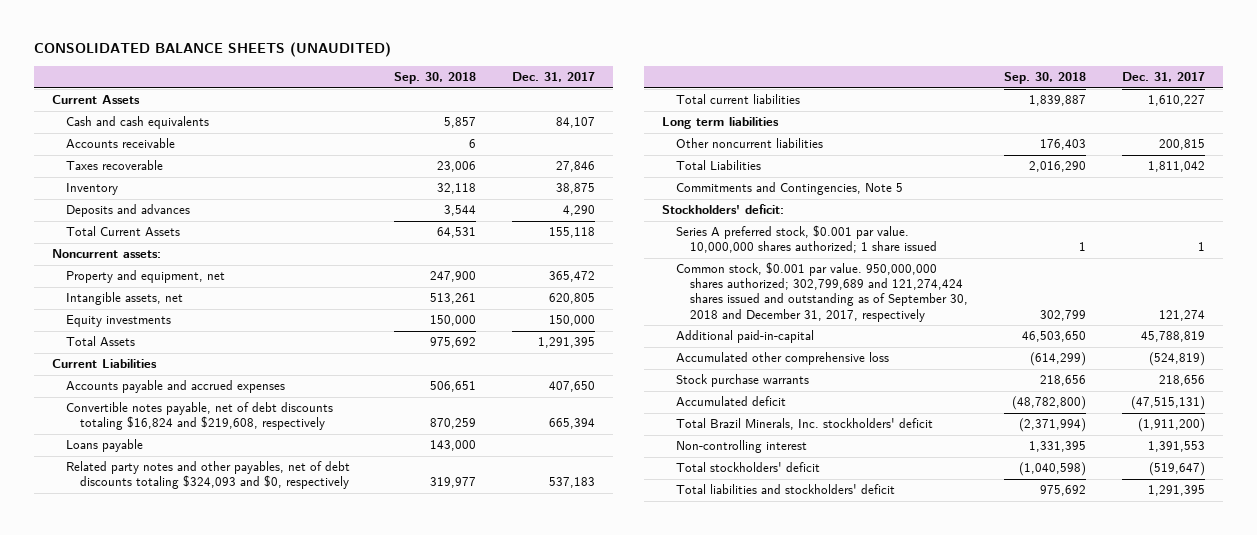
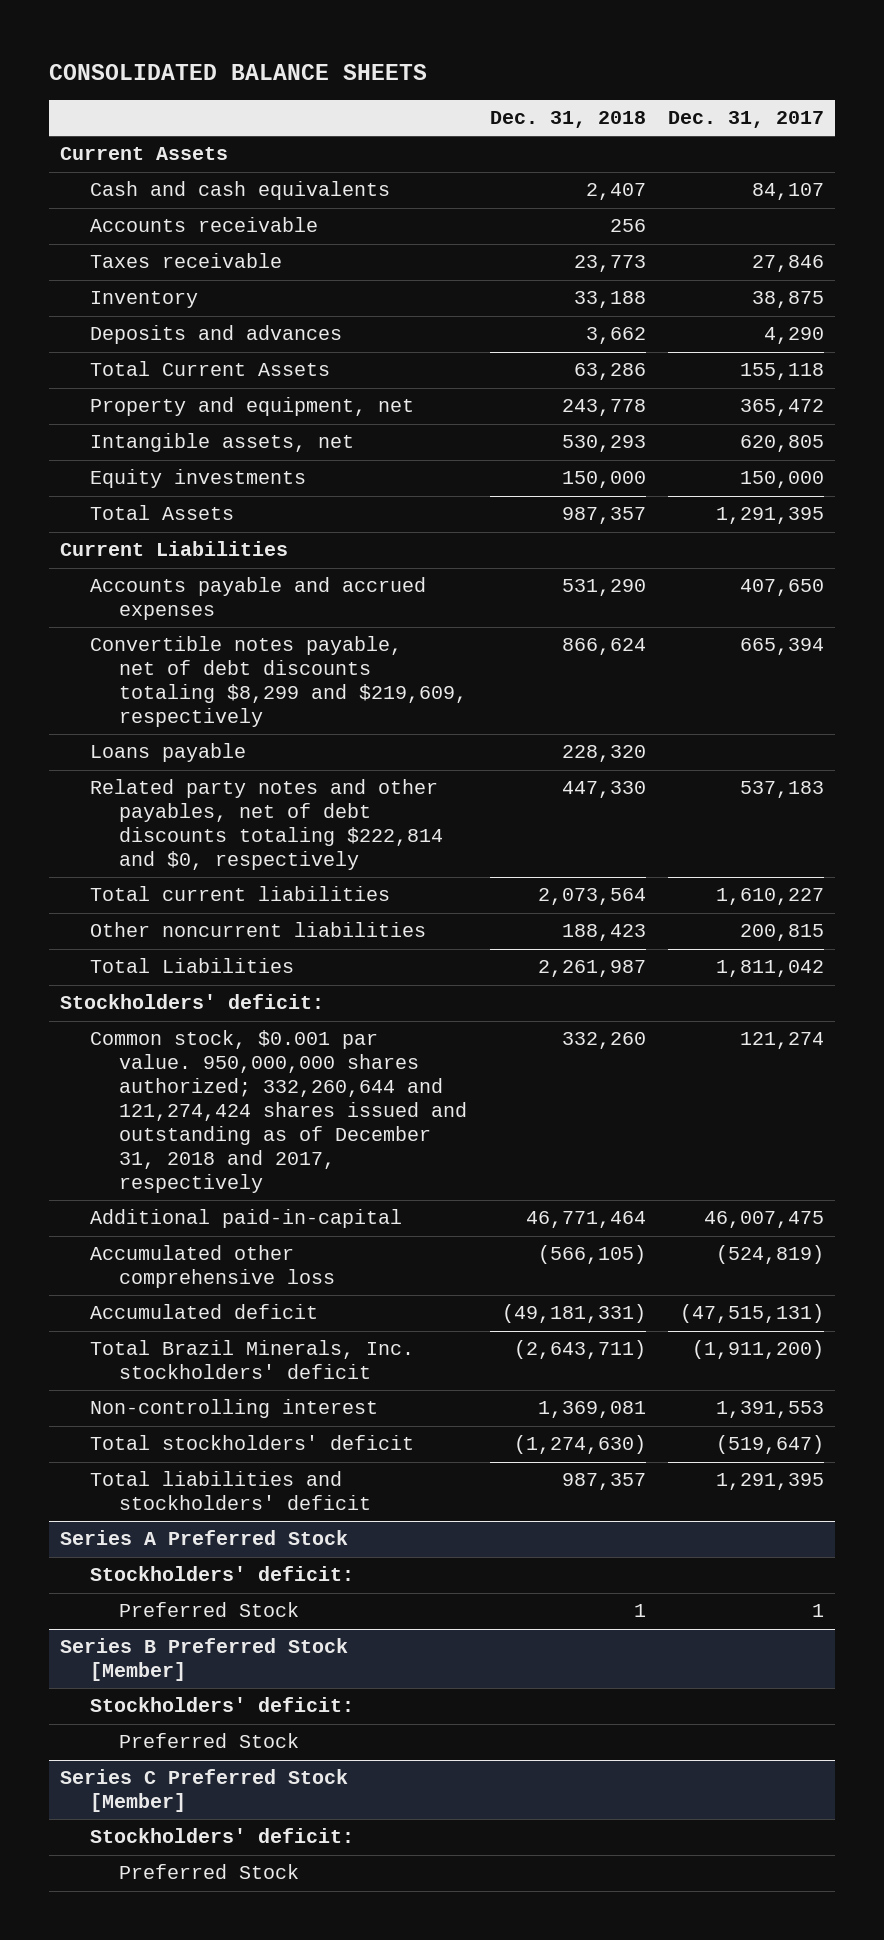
[34,42,392,58] CONSOLIDATED BALANCE SHEETS (UNAUDITED) -> [48,63,427,80] CONSOLIDATED BALANCE SHEETS
[394,71,477,84] Sep. 30, 2018 -> none
none -> [489,111,646,129] Dec. 31, 2018
[66,160,164,171] Taxes recoverable -> [89,253,282,269] Taxes receivable
[52,249,162,259] Noncurrent assets: -> none
[66,402,334,431] Convertible notes payable, net of debt discounts totaling $16,824 and $219,608, respectively -> [89,636,468,727] Convertible notes payable, net of debt discounts totaling $8,299 and $219,609, respectively
[66,461,351,490] Related party notes and other payables, net of debt discounts totaling $324,093 and $0, respectively -> [89,779,444,870] Related party notes and other payables, net of debt discounts totaling $222,814 and $0, respectively
[662,117,780,130] Long term liabilities -> none
[675,182,903,196] Commitments and Contingencies, Note 5 -> none
[675,225,937,254] Series A preferred stock, $0.001 par value. 10,000,000 shares authorized; 1 share issued -> none
[675,262,968,322] Common stock, $0.001 par value. 950,000,000 shares authorized; 302,799,689 and 121,274,424 shares issued and outstanding as of September 30, 2018 and December 31, 2017, respectively -> [89,1030,468,1193] Common stock, $0.001 par value. 950,000,000 shares authorized; 332,260,644 and 121,274,424 shares issued and outstanding as of December 31, 2018 and 2017, respectively
[1141,331,1206,343] 45,788,819 -> [703,1211,824,1229] 46,007,475
[675,374,809,388] Stock purchase warrants -> none
none -> [60,1530,349,1546] Series A Preferred Stock
none -> [89,1566,354,1582] Stockholders' deficit:
none -> [119,1602,300,1618] Preferred Stock
none -> [60,1638,349,1682] Series B Preferred Stock [Member]
none -> [89,1697,354,1713] Stockholders' deficit:
none -> [119,1733,300,1749] Preferred Stock
none -> [60,1769,349,1813] Series C Preferred Stock [Member]
none -> [89,1828,354,1844] Stockholders' deficit:
none -> [119,1864,300,1880] Preferred Stock

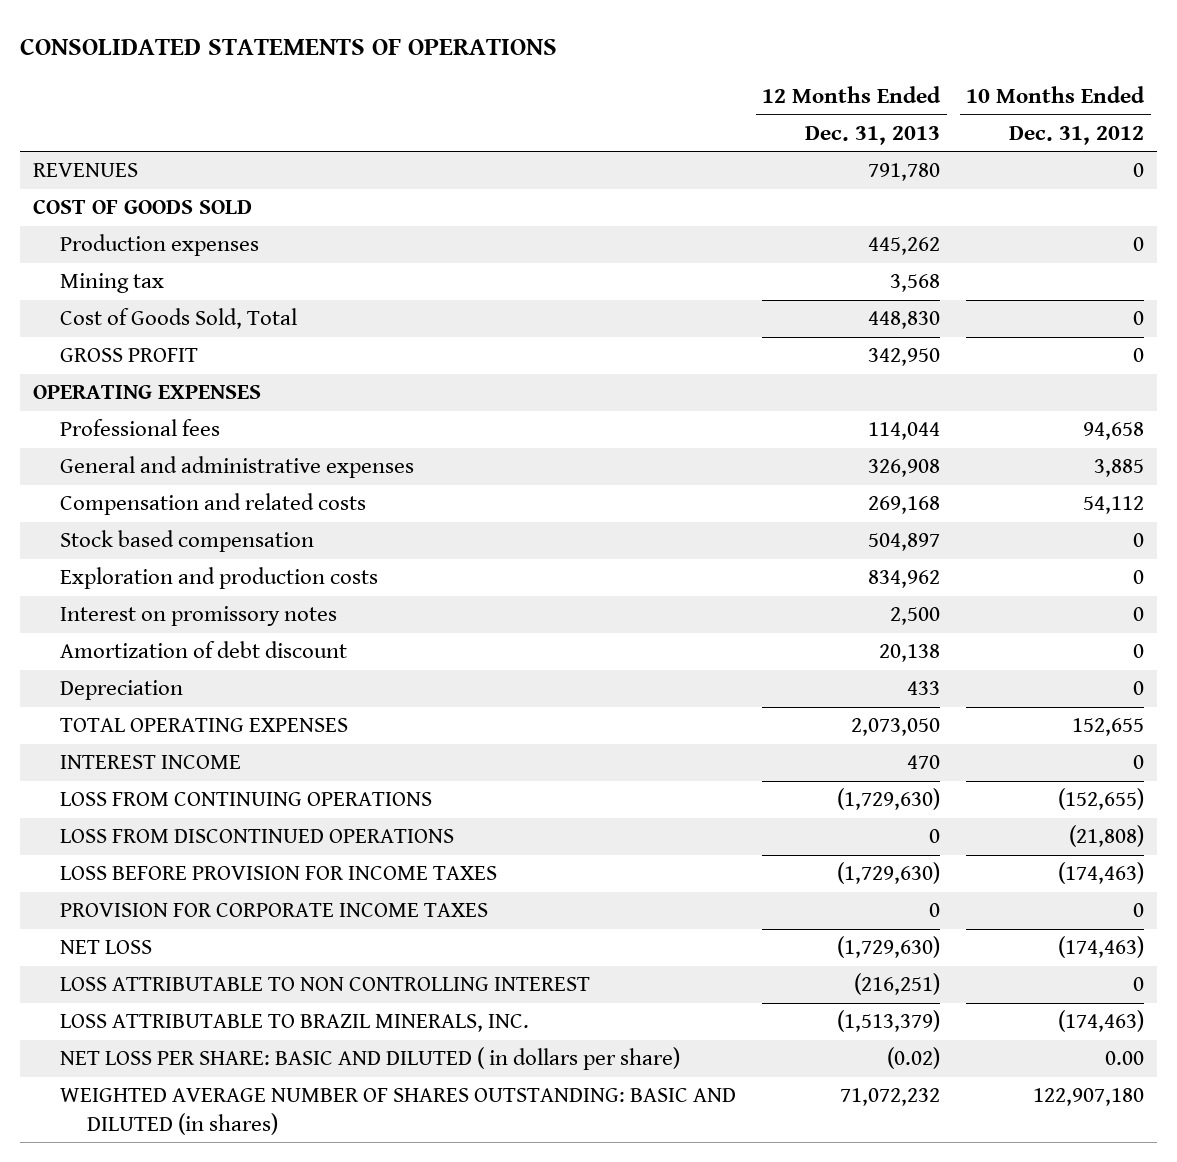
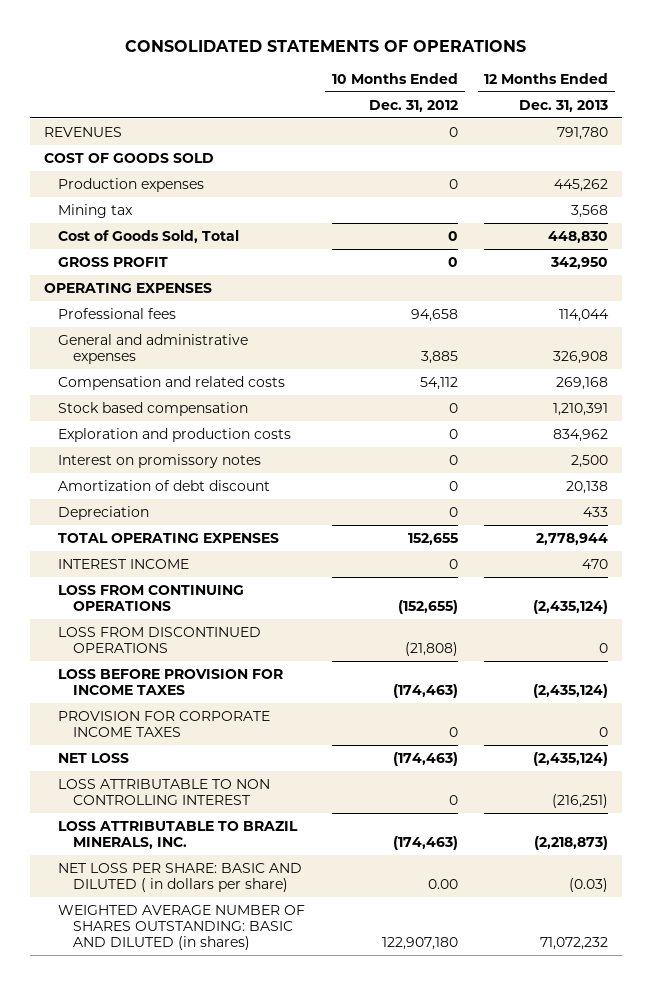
[868,533,941,552] 504,897 -> [553,402,609,416] 1,210,391
[851,718,941,737] 2,073,050 -> [536,532,609,545] 2,778,944
[837,788,941,811] (1,729,630) -> [533,599,609,614] (2,435,124)
[837,862,941,885] (1,729,630) -> [533,683,609,698] (2,435,124)
[837,936,941,959] (1,729,630) -> [533,751,609,766] (2,435,124)
[837,1010,941,1033] (1,513,379) -> [534,835,609,850] (2,218,873)
[887,1047,941,1070] (0.02) -> [569,877,609,892] (0.03)

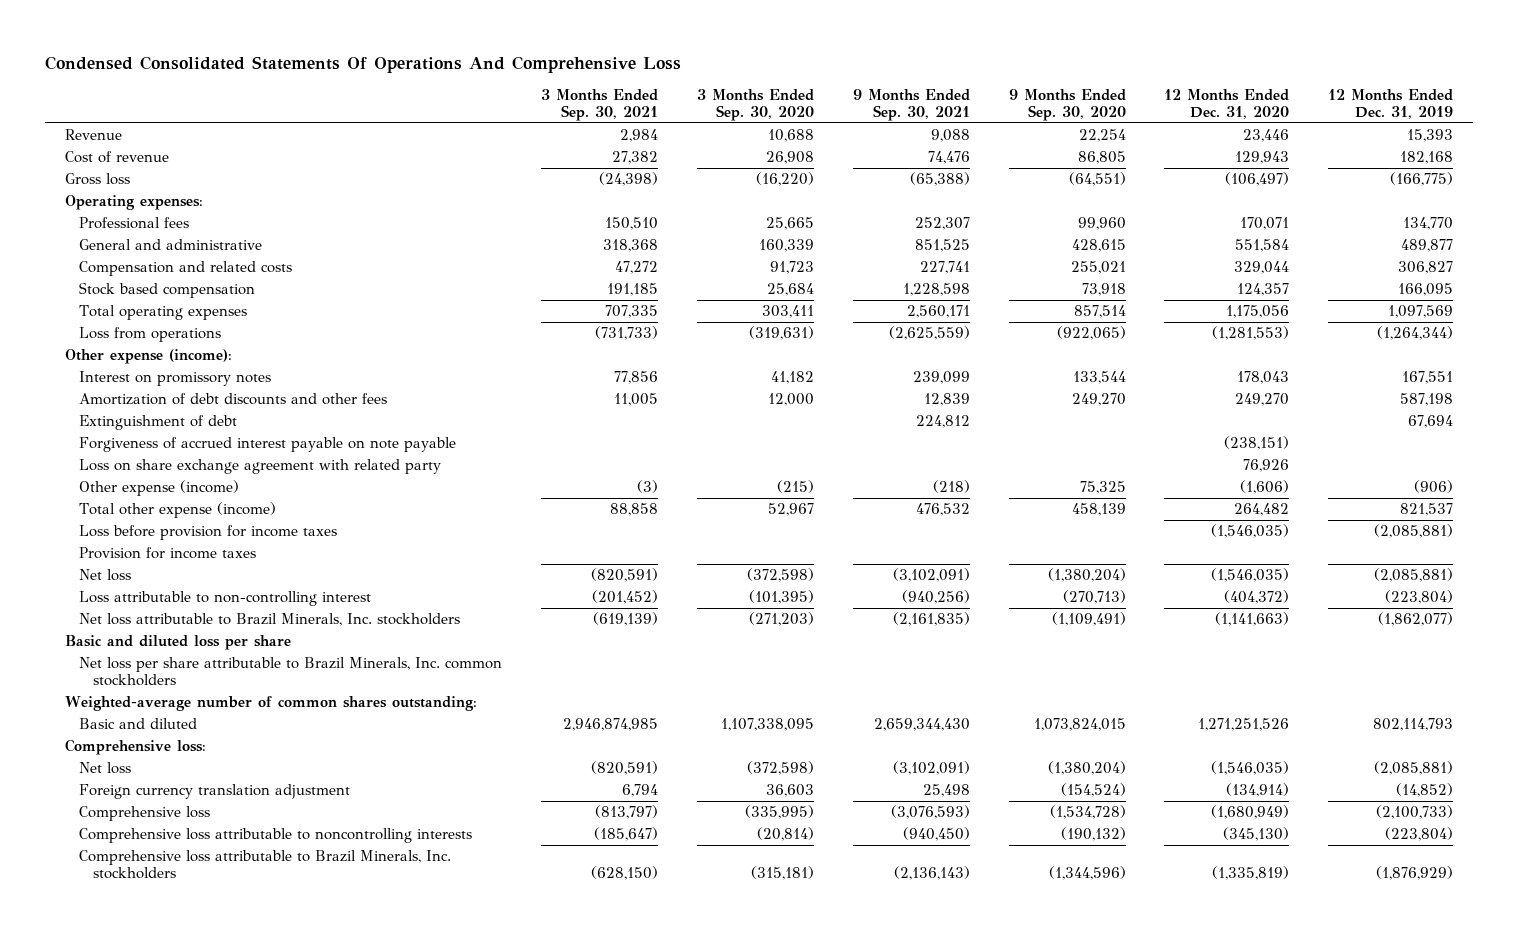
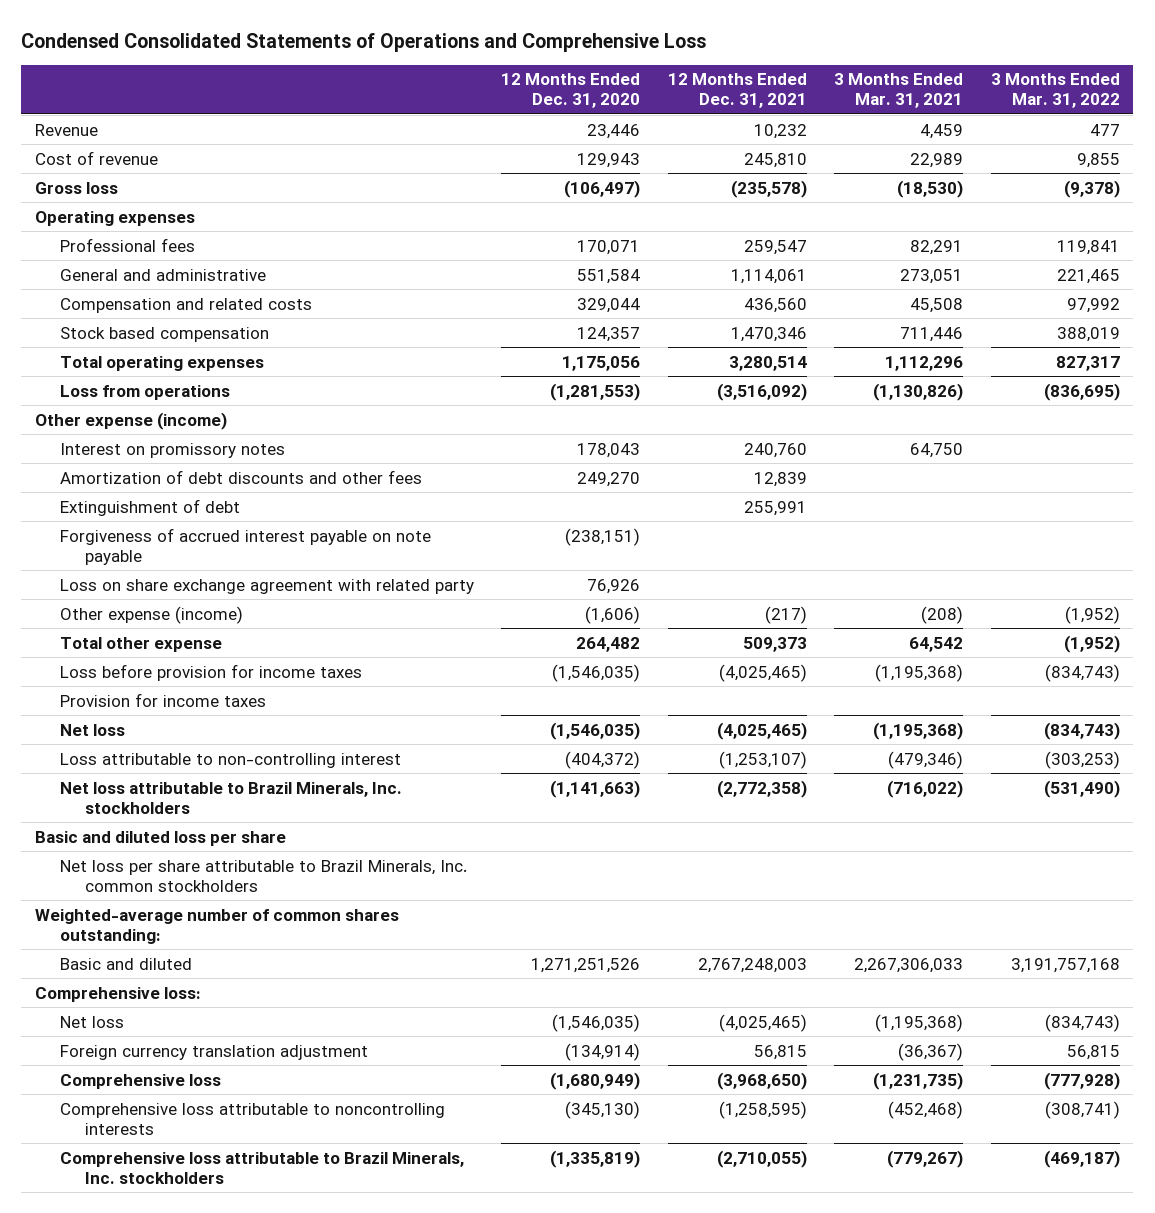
[45,55,682,73] Condensed Consolidated Statements Of Operations And Comprehensive Loss -> [21,32,707,52] Condensed Consolidated Statements of Operations and Comprehensive Loss
[540,88,658,122] 3 Months Ended Sep. 30, 2021 -> none
[696,88,814,122] 3 Months Ended Sep. 30, 2020 -> none
[852,88,970,122] 9 Months Ended Sep. 30, 2021 -> none
[1008,88,1126,122] 9 Months Ended Sep. 30, 2020 -> none
[1328,88,1454,120] 12 Months Ended Dec. 31, 2019 -> none
none -> [667,73,807,109] 12 Months Ended Dec. 31, 2021
none -> [834,73,964,109] 3 Months Ended Mar. 31, 2021
none -> [990,73,1120,109] 3 Months Ended Mar. 31, 2022
[64,194,203,210] Operating expenses: -> [35,210,196,226] Operating expenses
[64,348,232,364] Other expense (income): -> [35,411,228,430] Other expense (income)
[78,501,276,518] Total other expense (income) -> [59,636,222,652] Total other expense

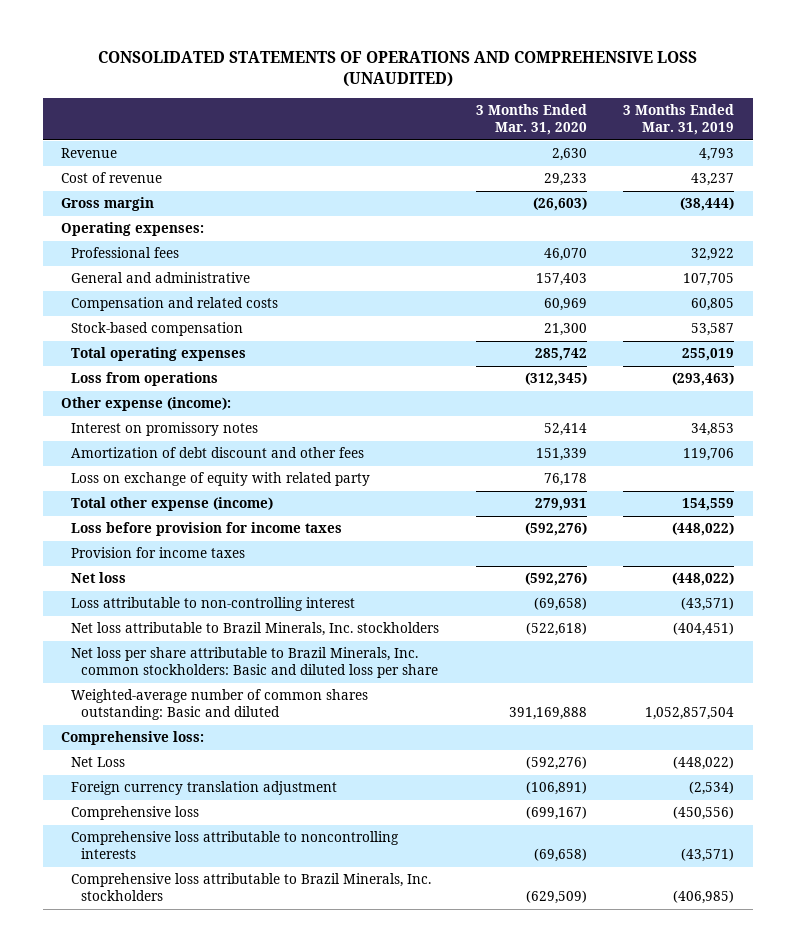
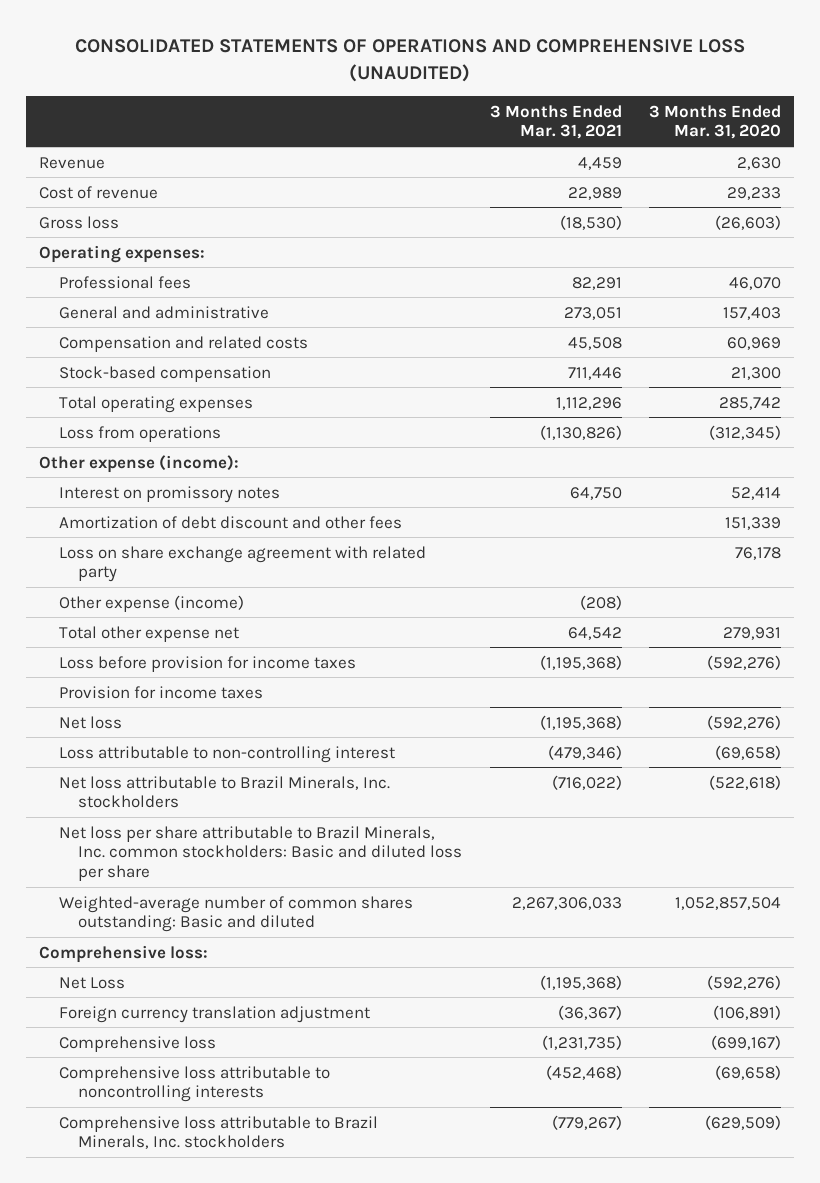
[623,104,735,135] 3 Months Ended Mar. 31, 2019 -> none
none -> [489,104,622,140] 3 Months Ended Mar. 31, 2021
[60,197,154,212] Gross margin -> [39,215,120,229] Gross loss
[71,472,371,487] Loss on exchange of equity with related party -> [58,545,426,583] Loss on share exchange agreement with related party
none -> [58,594,244,612] Other expense (income)
[71,497,274,512] Total other expense (income) -> [58,625,239,642] Total other expense net
[508,707,587,721] 391,169,888 -> [674,896,781,910] 1,052,857,504

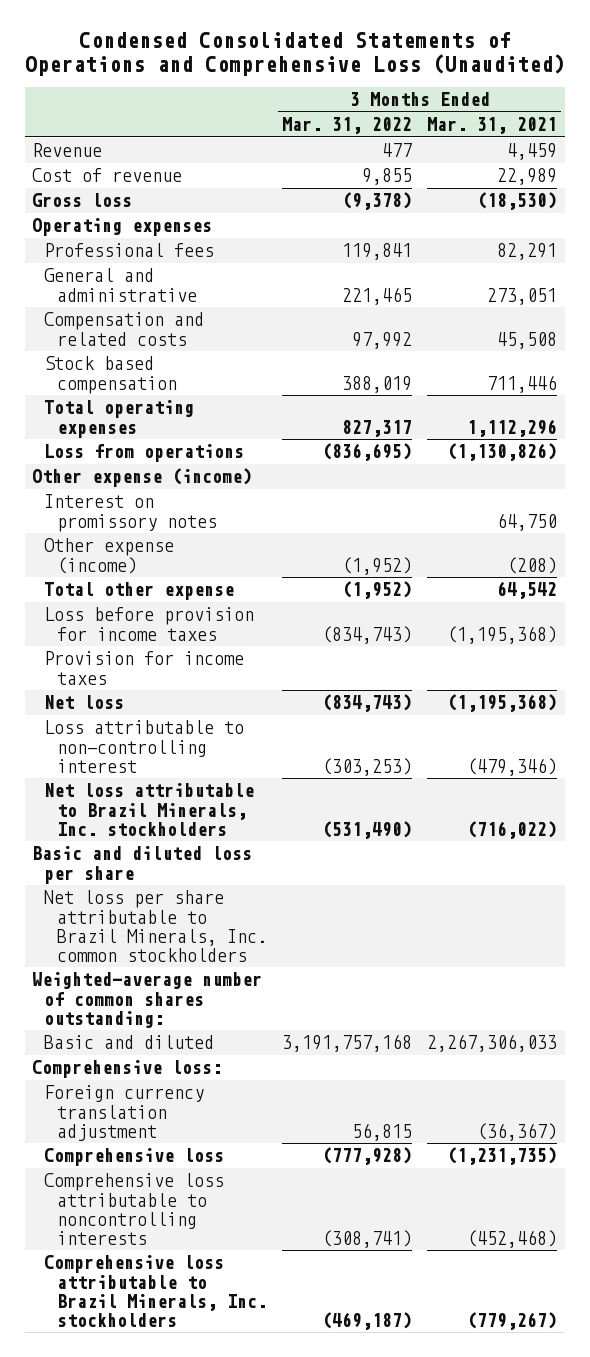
[74,39,745,82] CONSOLIDATED STATEMENTS OF OPERATIONS AND COMPREHENSIVE LOSS (UNAUDITED) -> [24,32,565,76] Condensed Consolidated Statements of Operations and Comprehensive Loss (Unaudited)
[648,104,781,140] 3 Months Ended Mar. 31, 2020 -> none
none -> [281,117,412,135] Mar. 31, 2022
[39,244,206,263] Operating expenses: -> [32,218,213,237] Operating expenses
[58,365,271,382] Stock-based compensation -> [44,356,177,394] Stock based compensation
[39,454,240,473] Other expense (income): -> [32,468,253,488] Other expense (income)
[58,515,402,529] Amortization of debt discount and other fees -> none
[58,545,426,583] Loss on share exchange agreement with related party -> none
[58,625,239,642] Total other expense net -> [44,582,235,601] Total other expense
none -> [32,846,253,884] Basic and diluted loss per share
[58,825,463,882] Net loss per share attributable to Brazil Minerals, Inc. common stockholders: Basic and diluted loss per share -> [44,890,267,962] Net loss per share attributable to Brazil Minerals, Inc. common stockholders
none -> [32,972,263,1028] Weighted-average number of common shares outstanding:
[58,895,413,933] Weighted-average number of common shares outstanding: Basic and diluted -> [44,1035,215,1050] Basic and diluted
[58,976,125,989] Net Loss -> none

